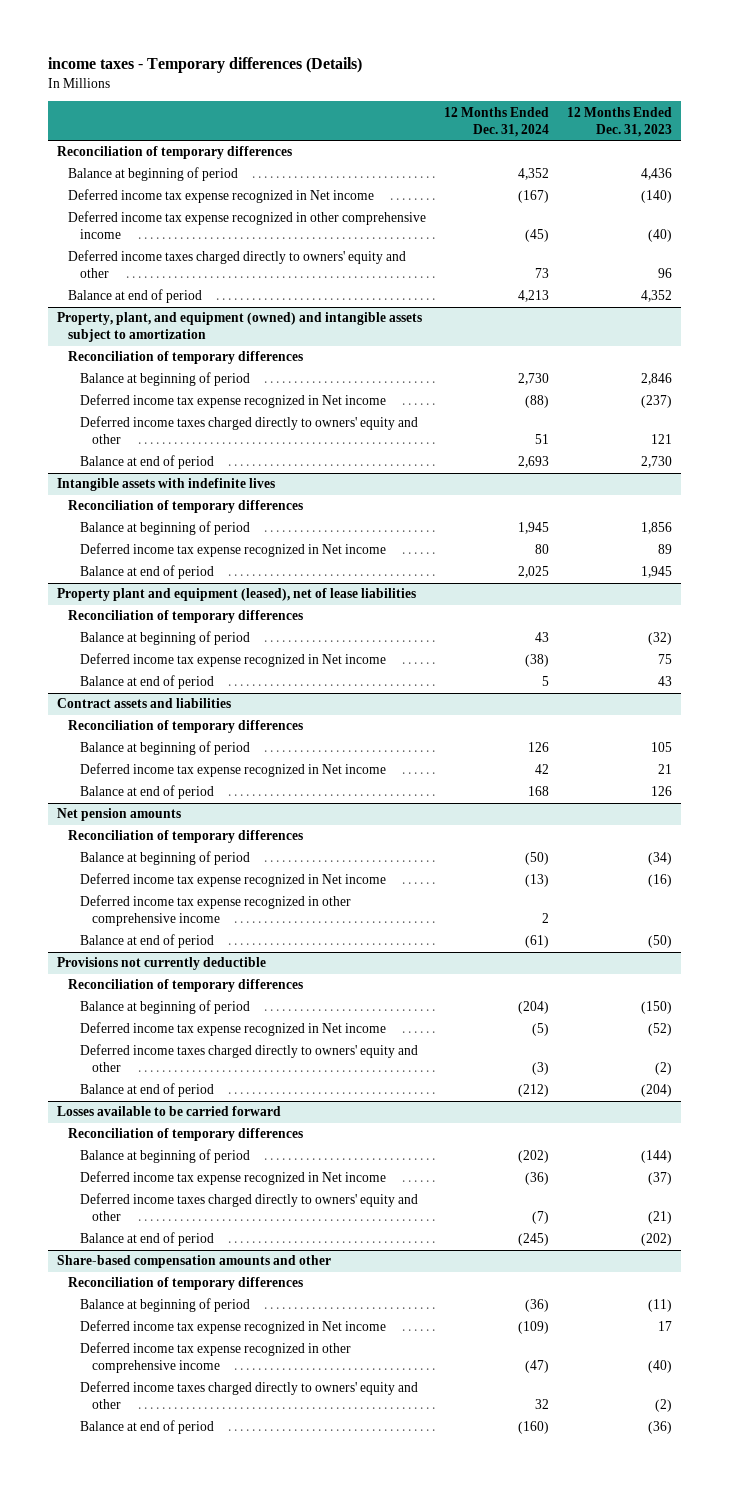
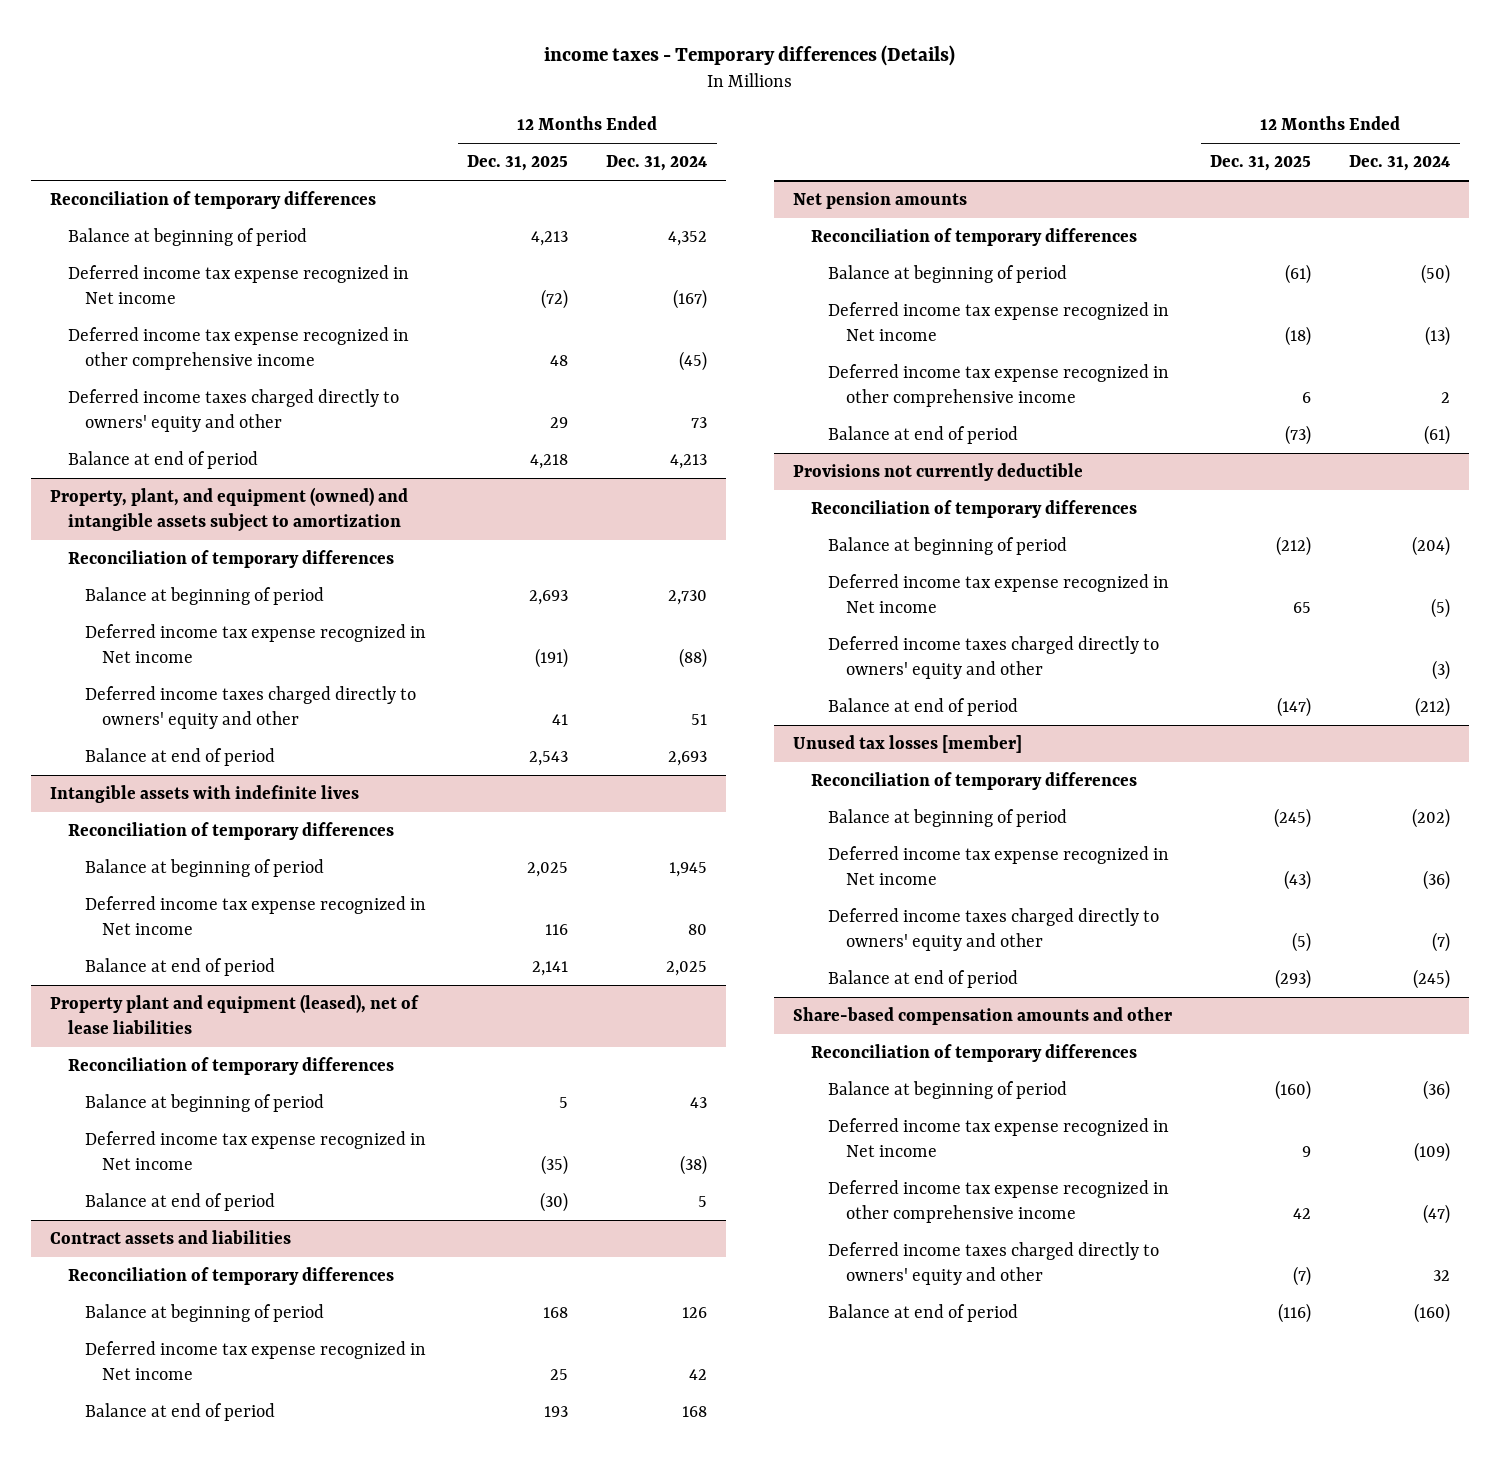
[567,106,673,137] 12 Months Ended Dec. 31, 2023 -> none
none -> [467,155,569,172] Dec. 31, 2025
[56,1106,281,1117] Losses available to be carried forward -> [793,734,1023,753] Unused tax losses [member]

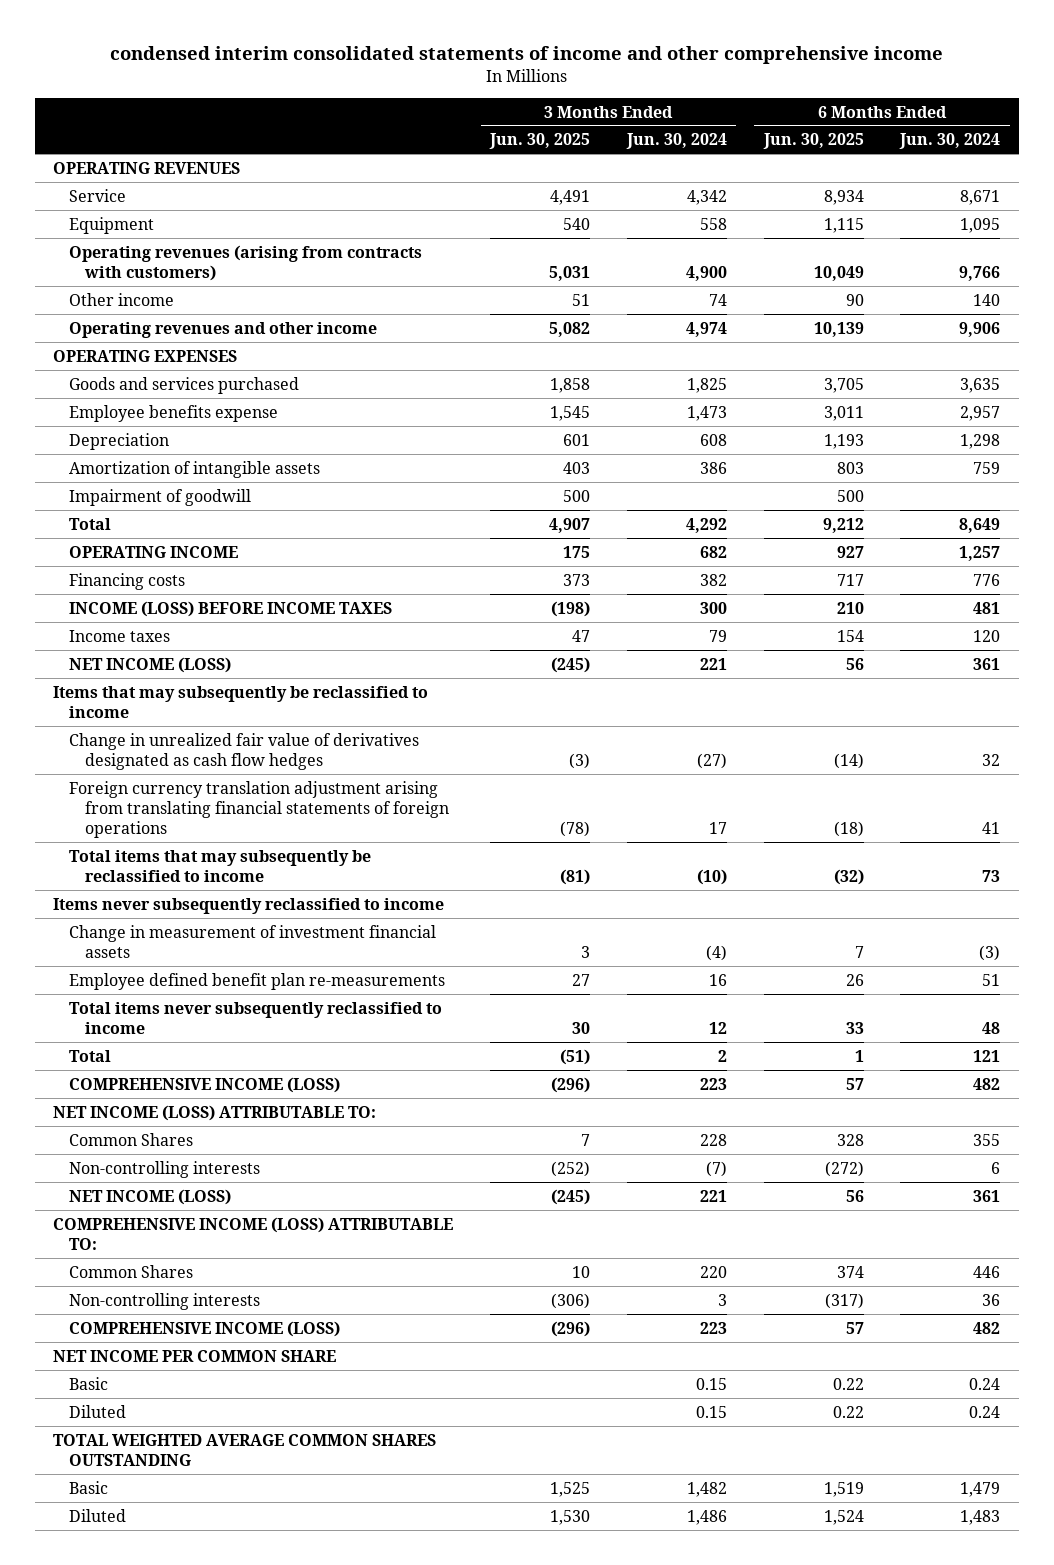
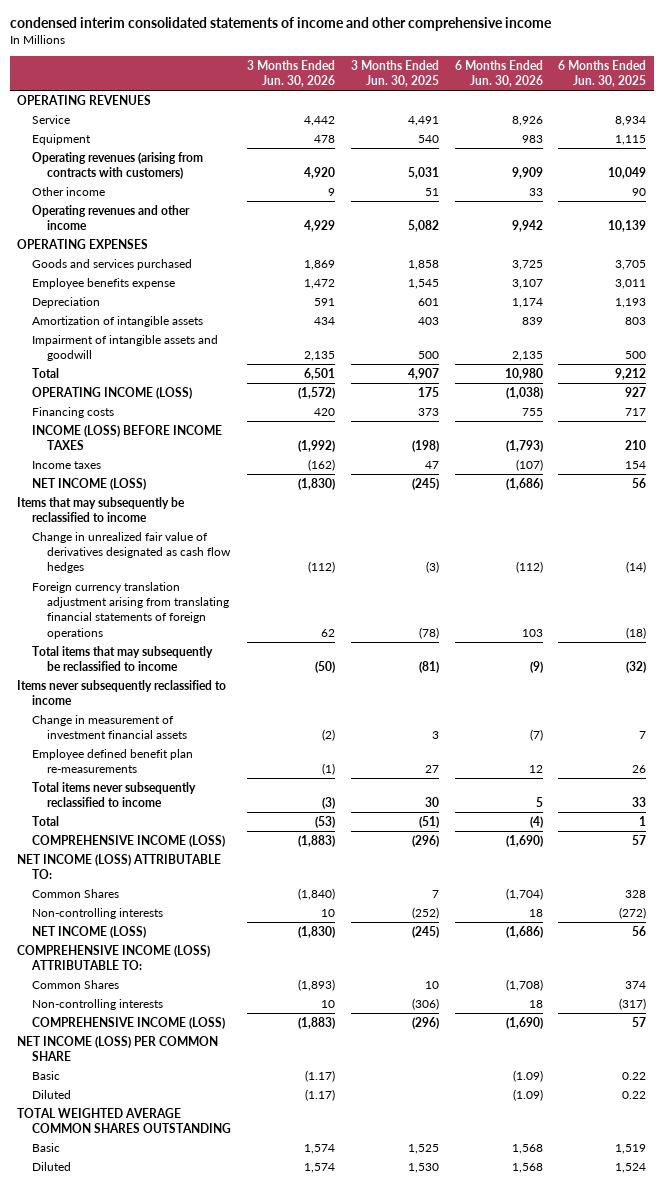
[625,133,727,150] Jun. 30, 2024 -> none
[899,133,1001,150] Jun. 30, 2024 -> none
none -> [246,59,335,87] 3 Months Ended Jun. 30, 2026
none -> [454,59,543,87] 6 Months Ended Jun. 30, 2026
[68,488,251,506] Impairment of goodwill -> [32,334,219,362] Impairment of intangible assets and goodwill
[68,545,238,558] OPERATING INCOME -> [32,386,193,399] OPERATING INCOME (LOSS)
[53,1349,337,1362] NET INCOME PER COMMON SHARE -> [17,1035,219,1062] NET INCOME (LOSS) PER COMMON SHARE

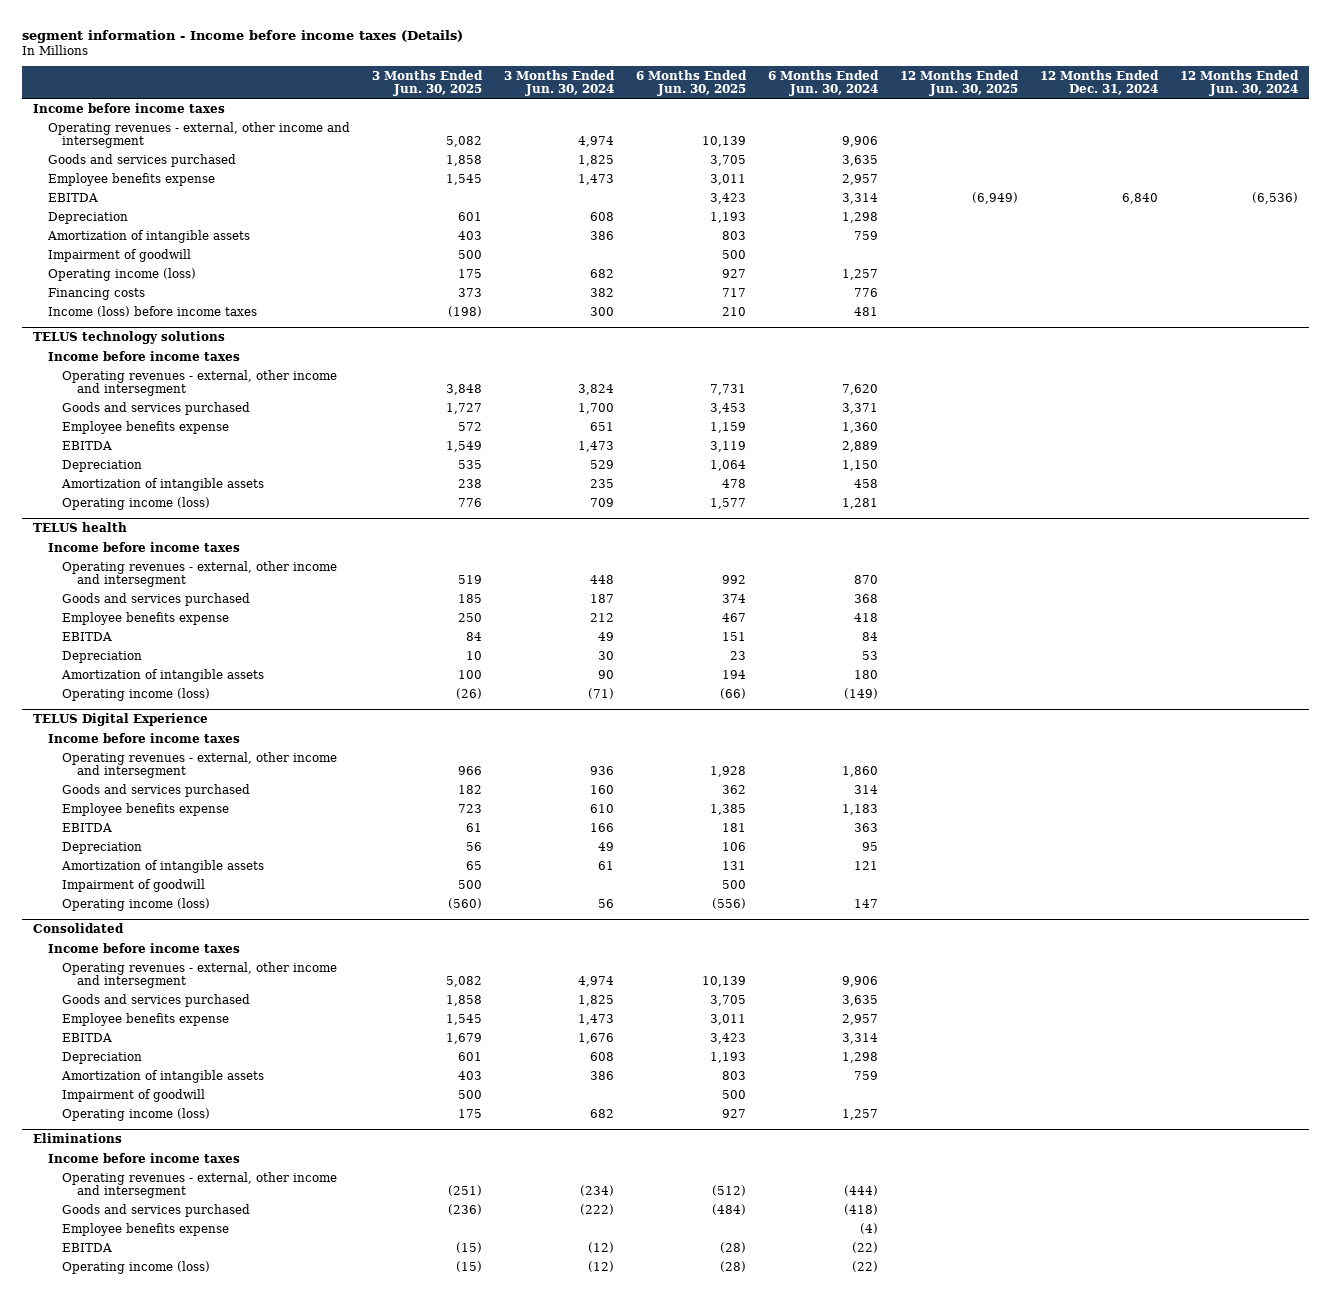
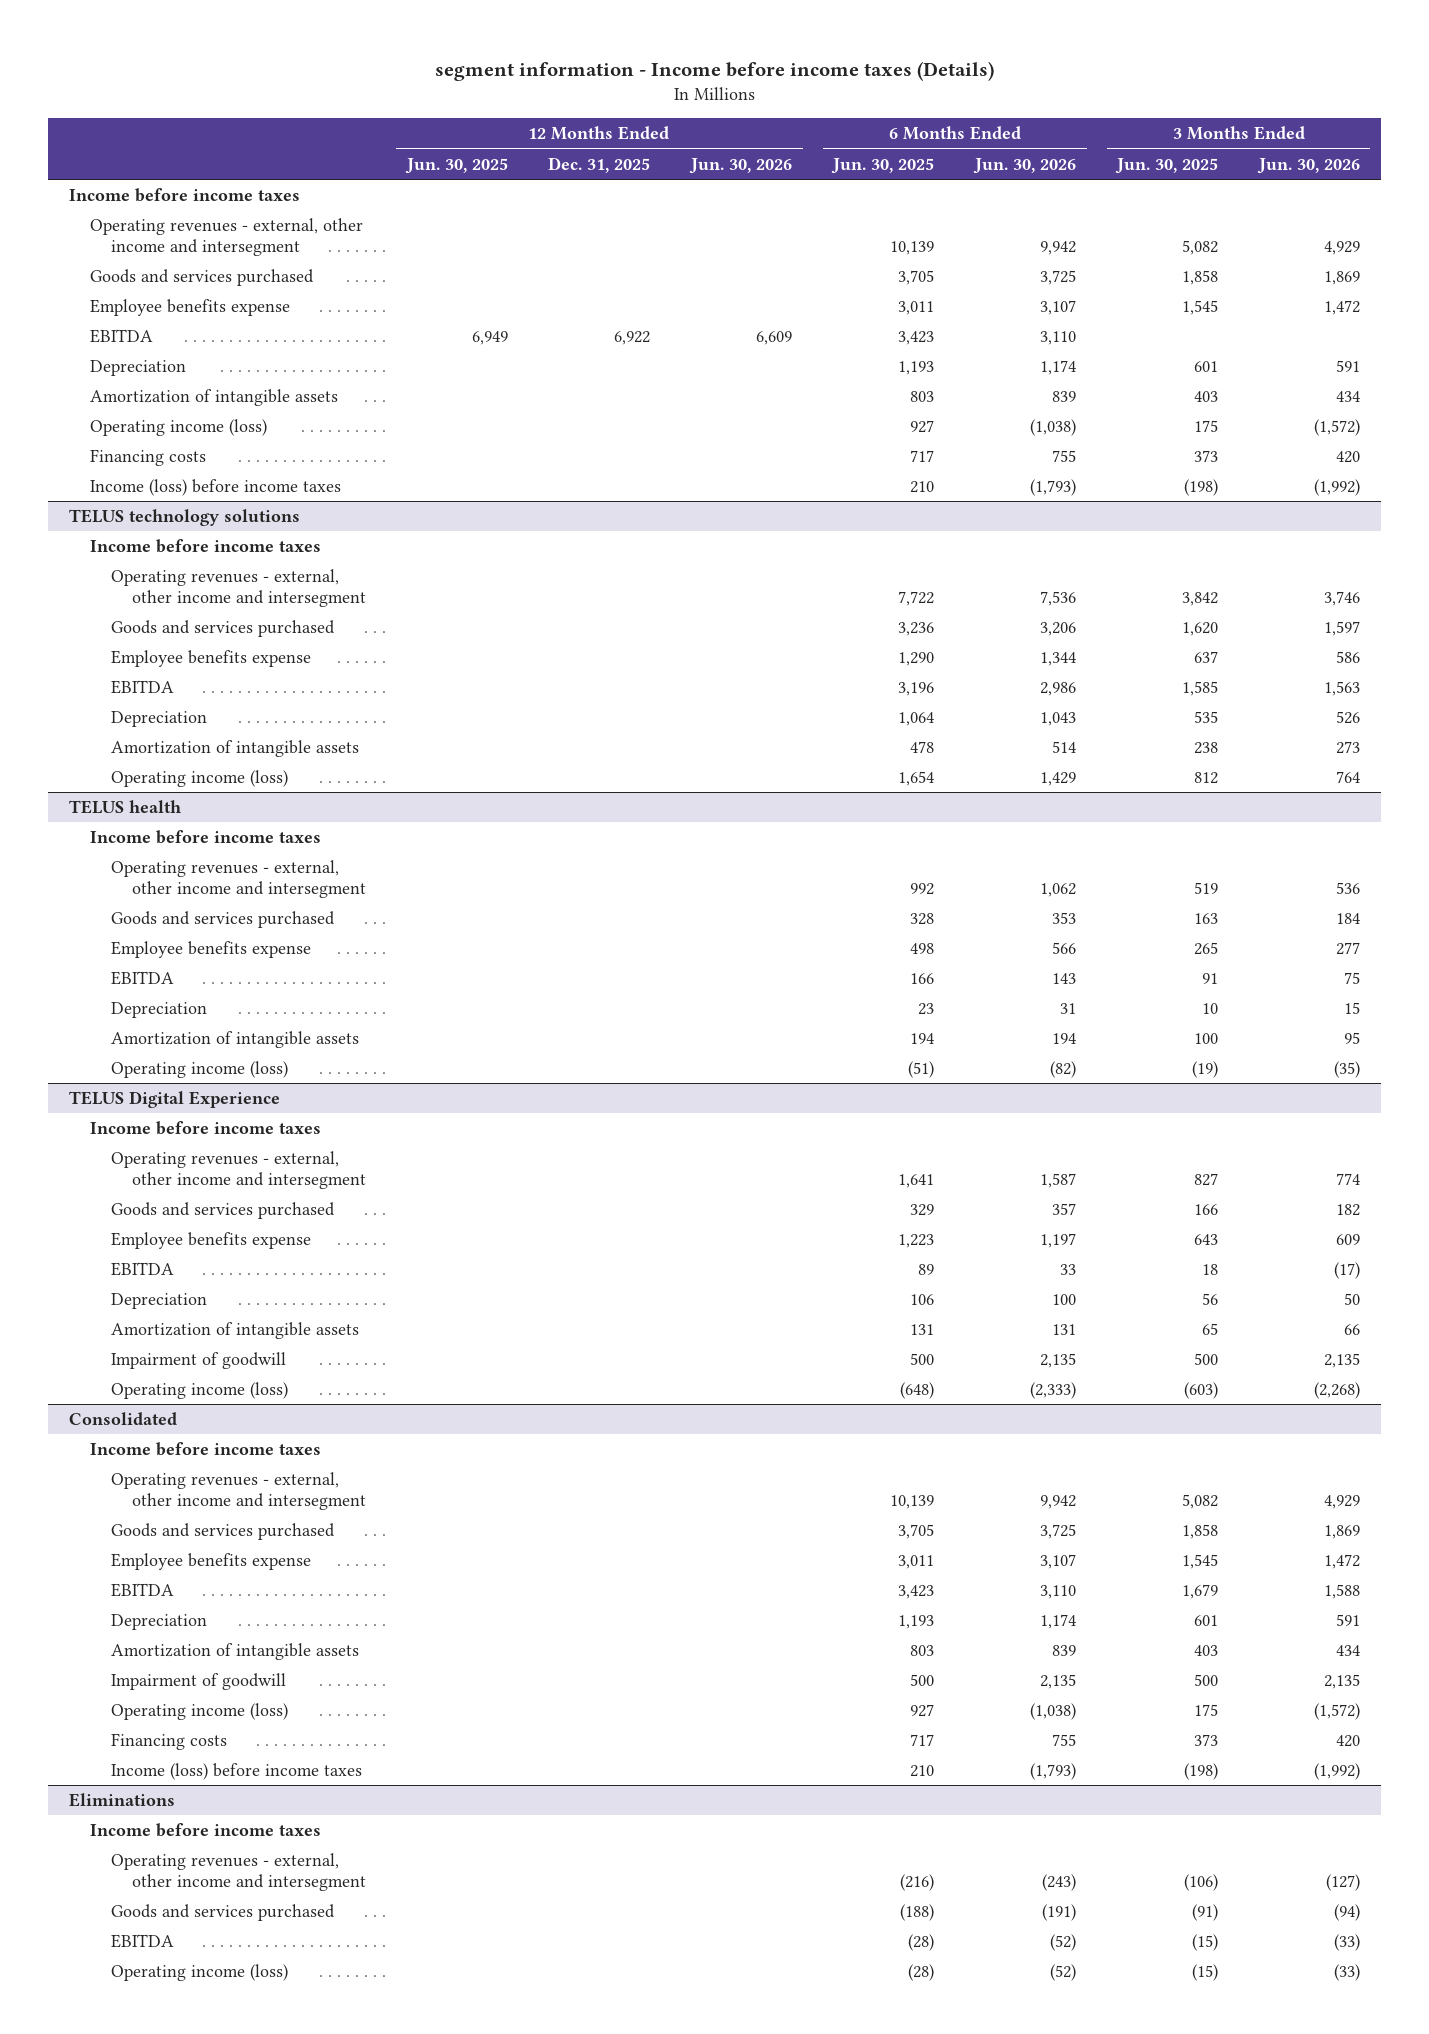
[503,69,615,97] 3 Months Ended Jun. 30, 2024 -> none
[767,69,879,97] 6 Months Ended Jun. 30, 2024 -> none
[1039,69,1159,96] 12 Months Ended Dec. 31, 2024 -> none
[1179,69,1299,97] 12 Months Ended Jun. 30, 2024 -> none
none -> [548,156,651,173] Dec. 31, 2025
none -> [689,157,793,174] Jun. 30, 2026
none -> [973,157,1077,174] Jun. 30, 2026
none -> [1257,157,1361,174] Jun. 30, 2026
[971,191,1018,204] (6,949) -> [471,331,508,346] 6,949
[47,248,191,262] Impairment of goodwill -> none
[445,383,482,395] 3,848 -> [1182,591,1219,606] 3,842
[709,383,746,395] 7,731 -> [898,590,935,606] 7,722
[445,402,482,414] 1,727 -> [1182,622,1219,637] 1,620
[709,402,746,414] 3,453 -> [898,622,935,637] 3,236
[457,421,482,431] 572 -> [1194,651,1219,664] 637
[709,421,746,433] 1,159 -> [898,652,935,667] 1,290
[445,440,482,452] 1,549 -> [1182,681,1219,697] 1,585
[709,440,746,452] 3,119 -> [898,682,935,697] 3,196
[457,497,482,507] 776 -> [1194,772,1219,785] 812
[709,497,746,509] 1,577 -> [898,771,935,787] 1,654
[457,593,482,603] 185 -> [1194,913,1219,925] 163
[721,593,746,603] 374 -> [910,913,935,926] 328
[457,612,482,622] 250 -> [1194,942,1219,956] 265
[721,612,746,622] 467 -> [910,943,935,955] 498
[465,631,482,641] 84 -> [1202,973,1219,985] 91
[721,631,746,641] 151 -> [910,973,935,985] 166
[455,687,482,699] (26) -> [1192,1061,1219,1079] (19)
[719,687,746,699] (66) -> [908,1061,935,1079] (51)
[457,765,482,775] 966 -> [1194,1172,1219,1186] 827
[709,765,746,777] 1,928 -> [898,1173,935,1188] 1,641
[457,784,482,794] 182 -> [1194,1204,1219,1216] 166
[721,784,746,794] 362 -> [910,1204,935,1217] 329
[457,803,482,813] 723 -> [1194,1234,1219,1246] 643
[709,803,746,815] 1,385 -> [898,1234,935,1249] 1,223
[465,822,482,832] 61 -> [1202,1264,1219,1276] 18
[721,822,746,832] 181 -> [918,1264,935,1276] 89
[447,897,482,909] (560) -> [1184,1382,1219,1400] (603)
[711,897,746,909] (556) -> [900,1382,935,1400] (648)
none -> [110,1733,227,1751] Financing costs
none -> [110,1763,362,1781] Income (loss) before income taxes
[62,1222,230,1236] Employee benefits expense -> none
[447,1184,482,1196] (251) -> [1184,1873,1219,1891] (106)
[711,1184,746,1196] (512) -> [900,1873,935,1891] (216)
[447,1203,482,1215] (236) -> [1192,1904,1219,1922] (91)
[711,1203,746,1215] (484) -> [900,1904,935,1922] (188)

